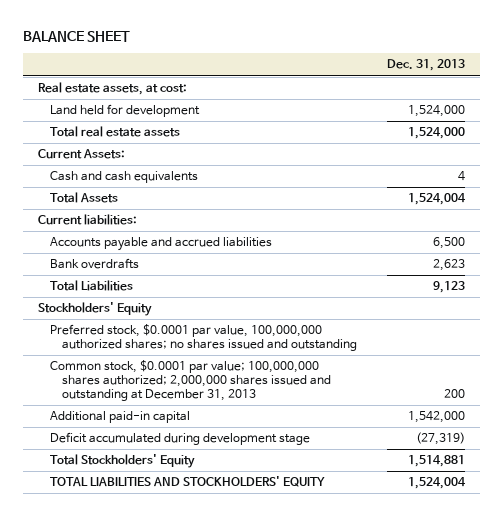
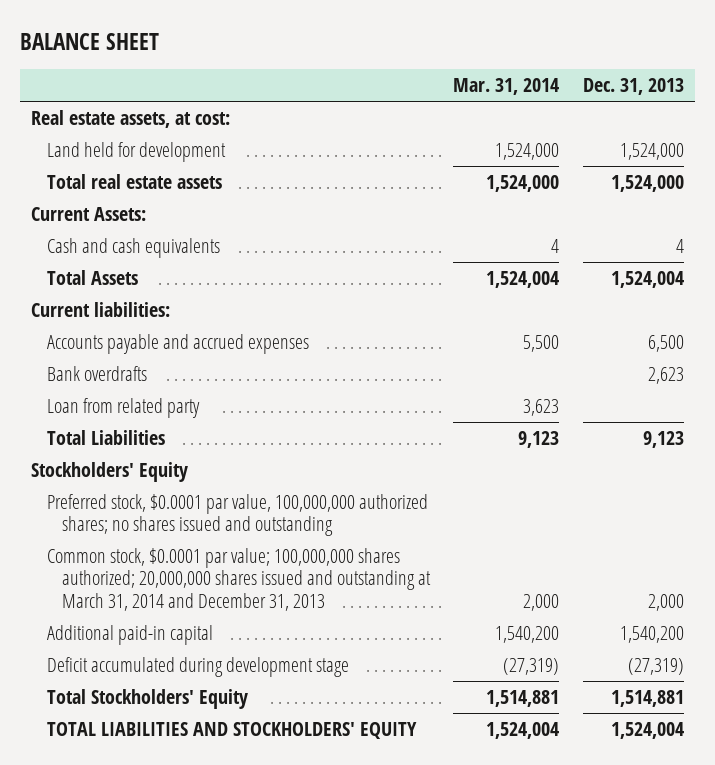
none -> [453,78,560,96] Mar. 31, 2014
[50,237,273,252] Accounts payable and accrued liabilities -> [46,333,309,354] Accounts payable and accrued expenses
none -> [46,397,200,418] Loan from related party
[50,360,332,401] Common stock, $0.0001 par value; 100,000,000 shares authorized; 2,000,000 shares issued and outstanding at December 31, 2013 -> [46,547,432,611] Common stock, $0.0001 par value; 100,000,000 shares authorized; 20,000,000 shares issued and outstanding at March 31, 2014 and December 31, 2013
[443,388,465,398] 200 -> [647,593,684,611] 2,000
[407,411,465,424] 1,542,000 -> [619,625,684,643] 1,540,200

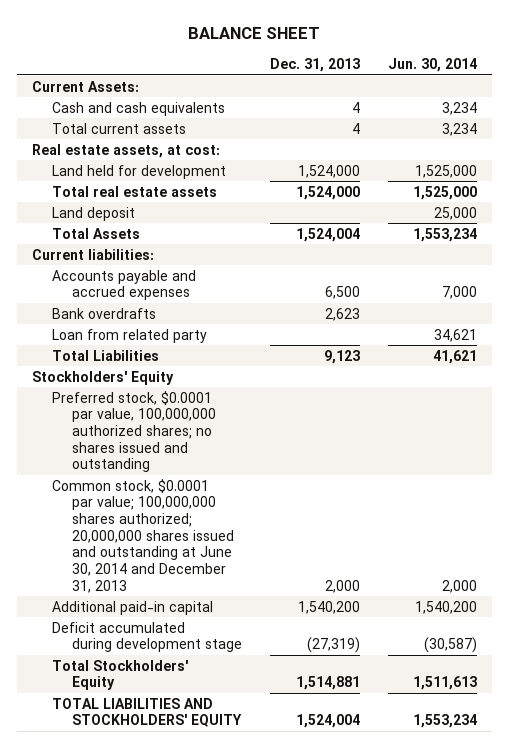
[453,78,560,96] Mar. 31, 2014 -> none
none -> [388,58,478,73] Jun. 30, 2014
[31,206,147,221] Current Assets: -> [31,80,139,92] Current Assets:
[46,237,220,258] Cash and cash equivalents -> [51,101,225,116] Cash and cash equivalents
none -> [51,122,186,134] Total current assets
none -> [51,206,135,221] Land deposit
[46,547,432,611] Common stock, $0.0001 par value; 100,000,000 shares authorized; 20,000,000 shares issued and outstanding at March 31, 2014 and December 31, 2013 -> [51,478,235,593] Common stock, $0.0001 par value; 100,000,000 shares authorized; 20,000,000 shares issued and outstanding at June 30, 2014 and December 31, 2013

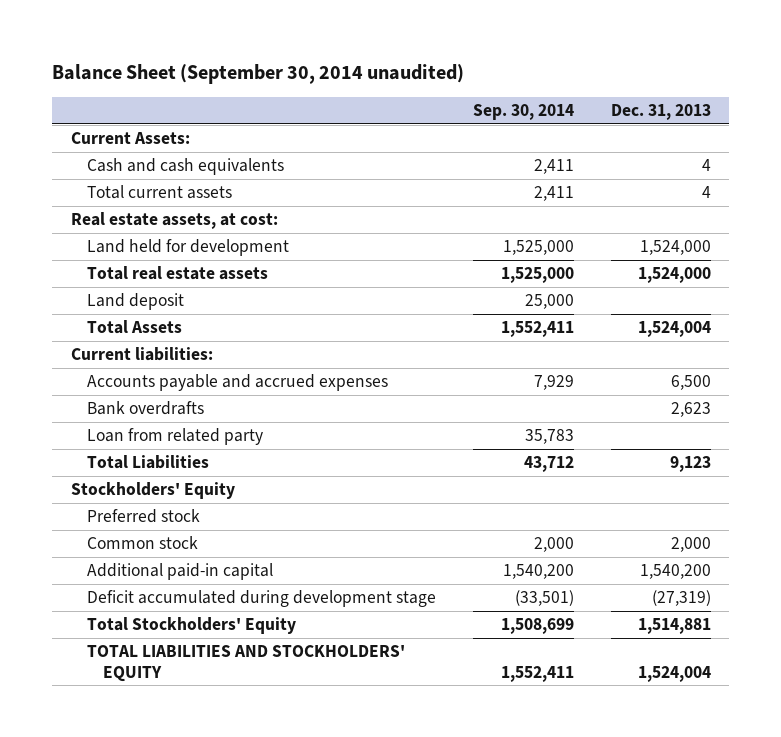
[188,27,321,40] BALANCE SHEET -> [52,64,465,85] Balance Sheet (September 30, 2014 unaudited)
[388,58,478,73] Jun. 30, 2014 -> none
none -> [472,104,574,121] Sep. 30, 2014
[51,390,217,473] Preferred stock, $0.0001 par value, 100,000,000 authorized shares; no shares issued and outstanding -> [86,509,200,524] Preferred stock
[51,478,235,593] Common stock, $0.0001 par value; 100,000,000 shares authorized; 20,000,000 shares issued and outstanding at June 30, 2014 and December 31, 2013 -> [86,536,198,550] Common stock

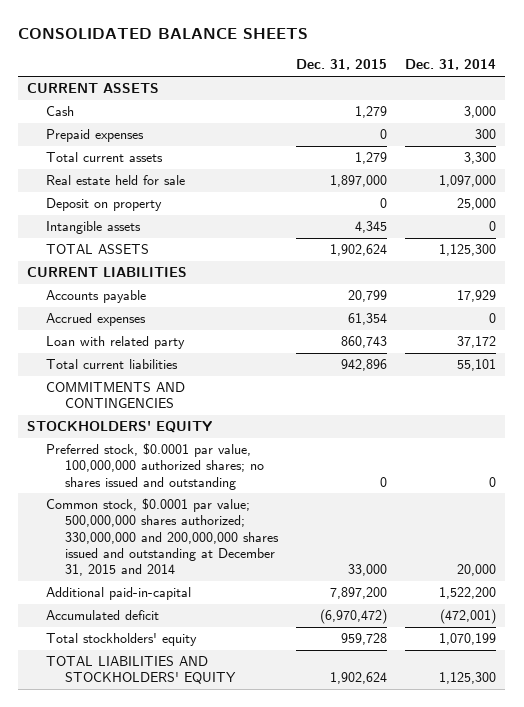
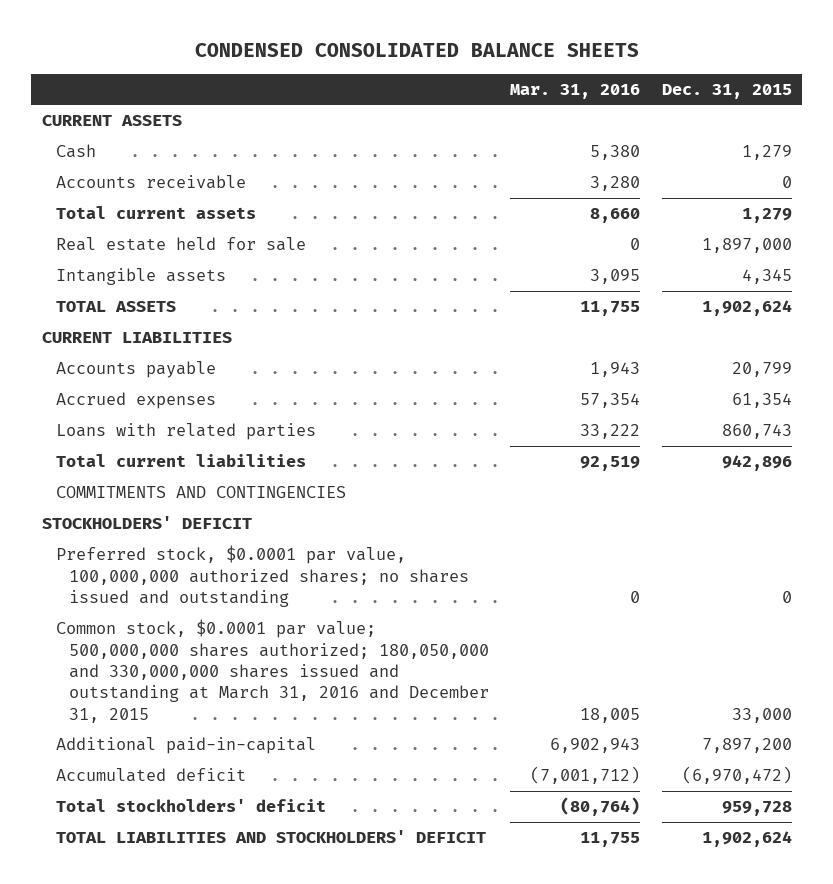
[18,28,309,40] CONSOLIDATED BALANCE SHEETS -> [194,42,639,57] CONDENSED CONSOLIDATED BALANCE SHEETS
[405,59,497,71] Dec. 31, 2014 -> none
none -> [510,83,641,99] Mar. 31, 2016
[46,129,145,143] Prepaid expenses -> none
none -> [55,175,246,190] Accounts receivable
[46,198,163,212] Deposit on property -> none
[46,336,186,350] Loan with related party -> [55,423,316,441] Loans with related parties
[27,421,213,434] STOCKHOLDERS' EQUITY -> none
none -> [41,516,252,530] STOCKHOLDERS' DEFICIT
[46,498,280,576] Common stock, $0.0001 par value; 500,000,000 shares authorized; 330,000,000 and 200,000,000 shares issued and outstanding at December 31, 2015 and 2014 -> [55,619,490,723] Common stock, $0.0001 par value; 500,000,000 shares authorized; 180,050,000 and 330,000,000 shares issued and outstanding at March 31, 2016 and December 31, 2015
[46,633,198,647] Total stockholders' equity -> [55,799,326,813] Total stockholders' deficit
[46,656,237,685] TOTAL LIABILITIES AND STOCKHOLDERS' EQUITY -> [55,830,486,844] TOTAL LIABILITIES AND STOCKHOLDERS' DEFICIT

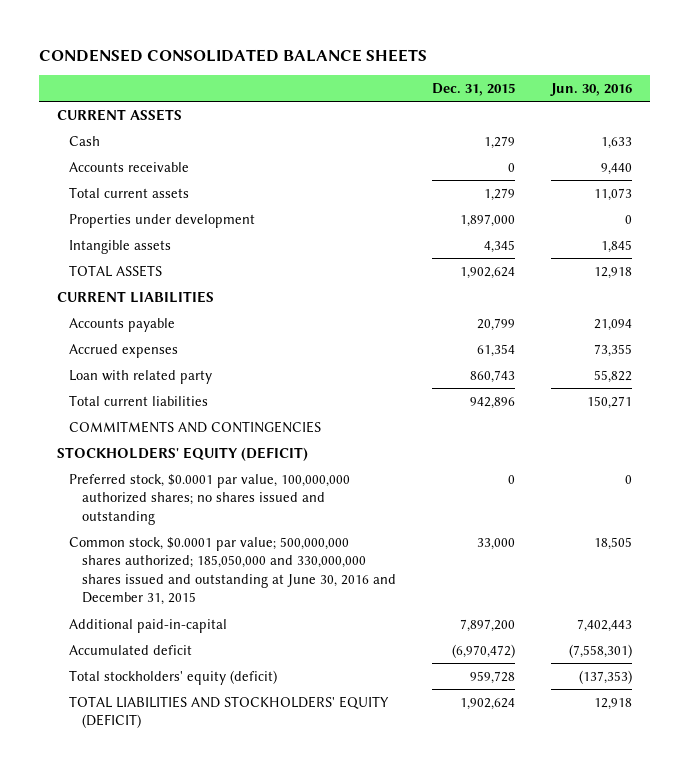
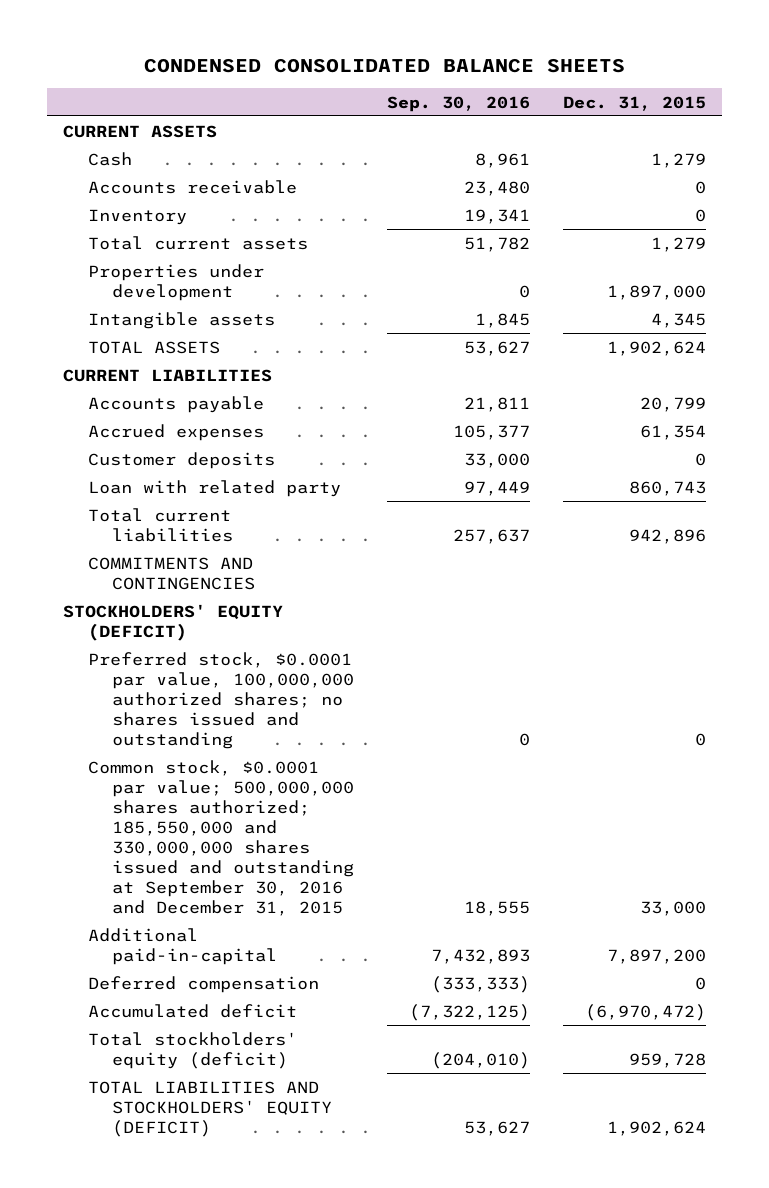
[549,82,632,96] Jun. 30, 2016 -> none
none -> [387,95,531,112] Sep. 30, 2016
none -> [87,208,187,225] Inventory
none -> [87,451,275,469] Customer deposits
[69,536,397,606] Common stock, $0.0001 par value; 500,000,000 shares authorized; 185,050,000 and 330,000,000 shares issued and outstanding at June 30, 2016 and December 31, 2015 -> [87,759,355,916] Common stock, $0.0001 par value; 500,000,000 shares authorized; 185,550,000 and 330,000,000 shares issued and outstanding at September 30, 2016 and December 31, 2015
none -> [87,975,319,993] Deferred compensation

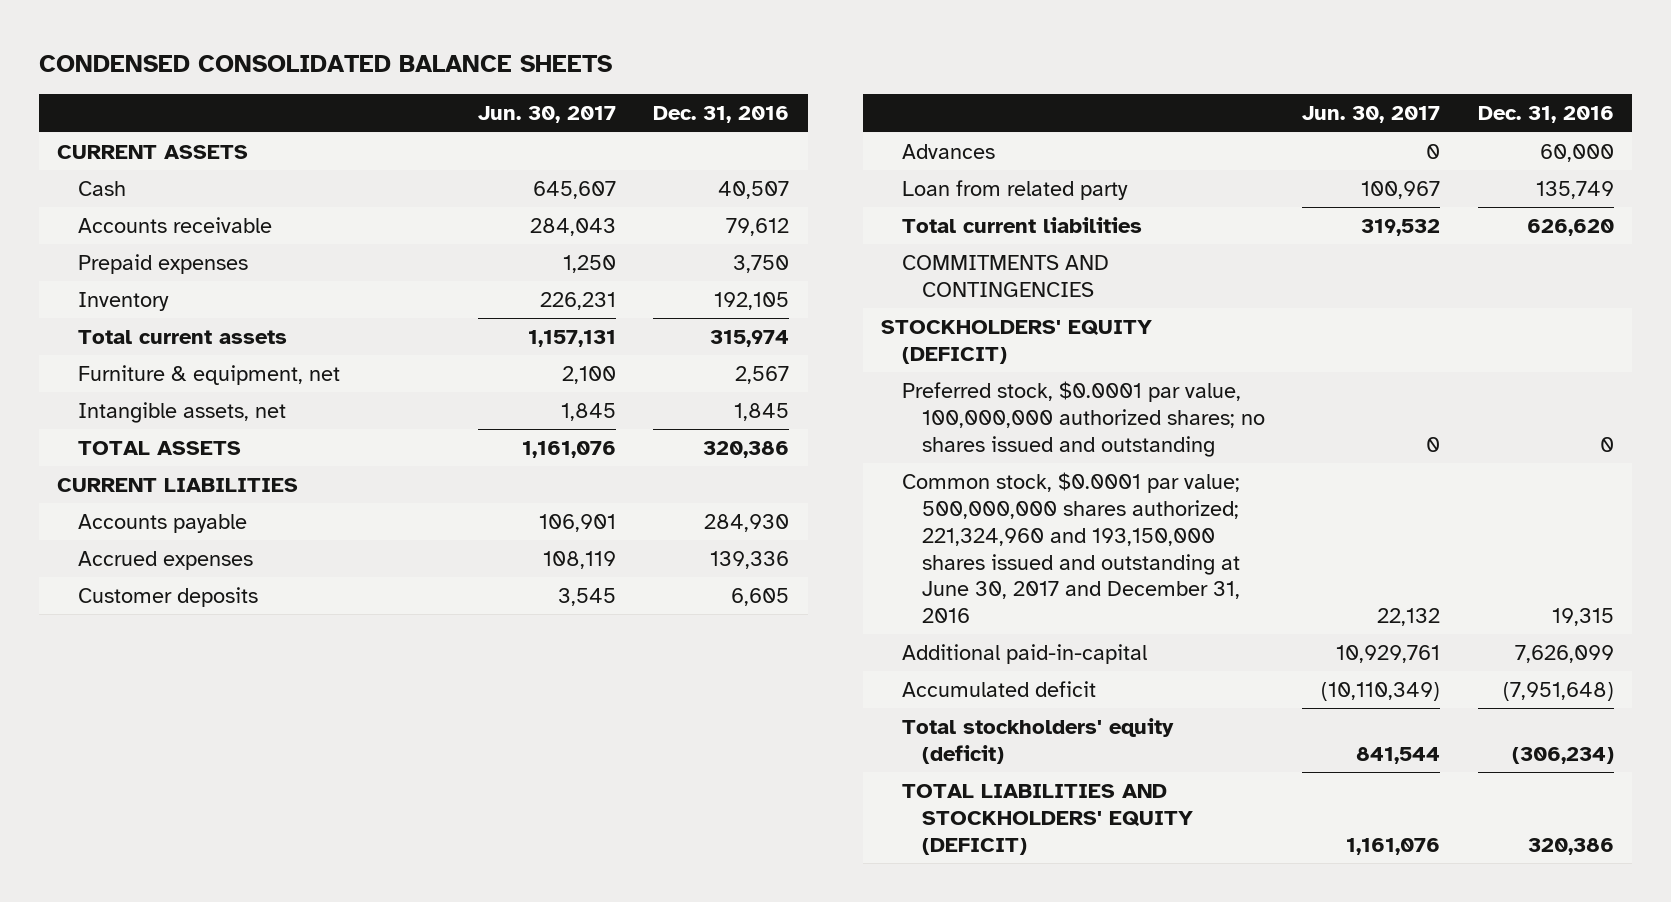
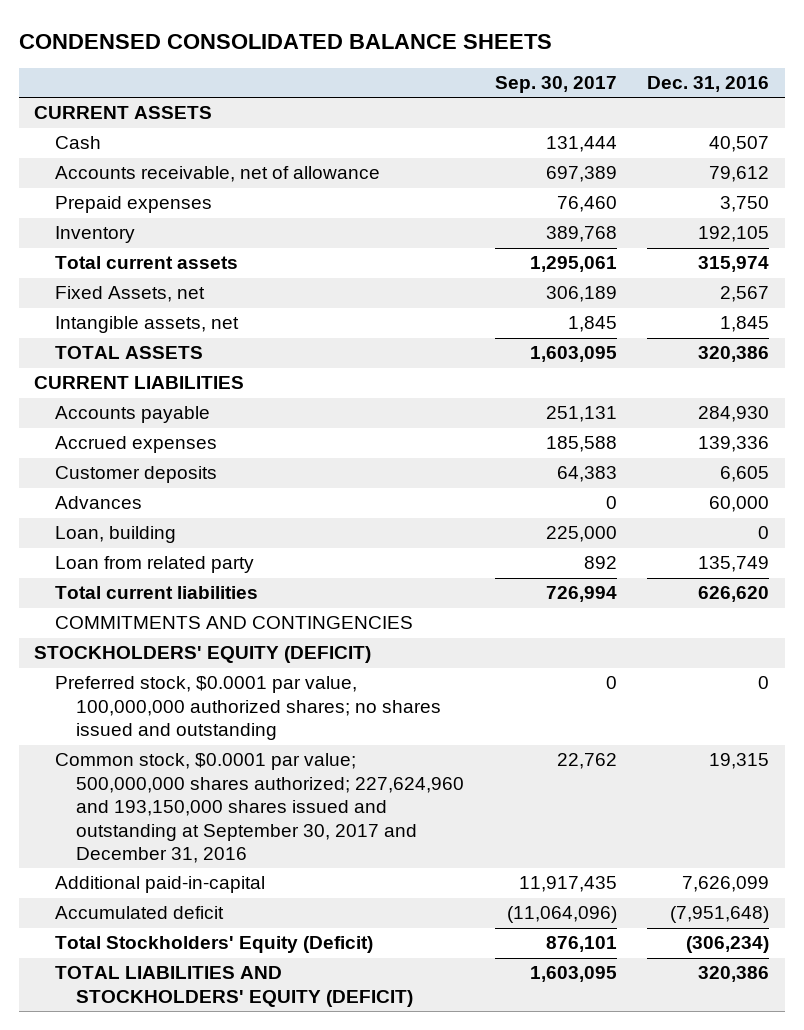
[478,106,617,124] Jun. 30, 2017 -> none
none -> [494,76,617,94] Sep. 30, 2017
[77,217,272,234] Accounts receivable -> [55,166,381,183] Accounts receivable, net of allowance
[77,365,340,386] Furniture & equipment, net -> [55,286,206,303] Fixed Assets, net
none -> [55,526,177,544] Loan, building
[901,472,1240,624] Common stock, $0.0001 par value; 500,000,000 shares authorized; 221,324,960 and 193,150,000 shares issued and outstanding at June 30, 2017 and December 31, 2016 -> [55,753,464,864] Common stock, $0.0001 par value; 500,000,000 shares authorized; 227,624,960 and 193,150,000 shares issued and outstanding at September 30, 2017 and December 31, 2016
[901,718,1174,764] Total stockholders' equity (deficit) -> [55,936,374,954] Total Stockholders' Equity (Deficit)

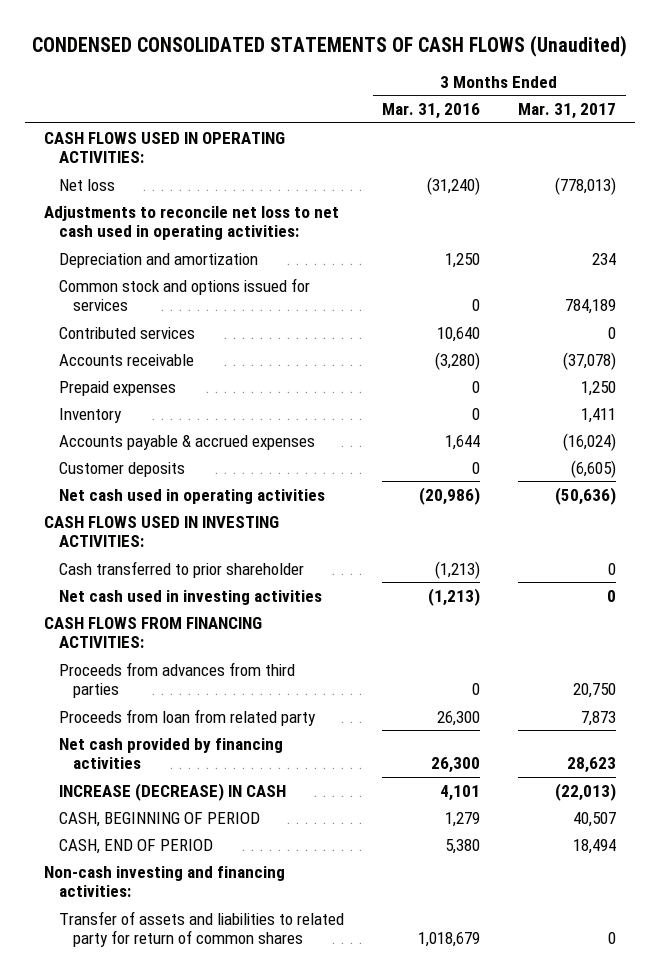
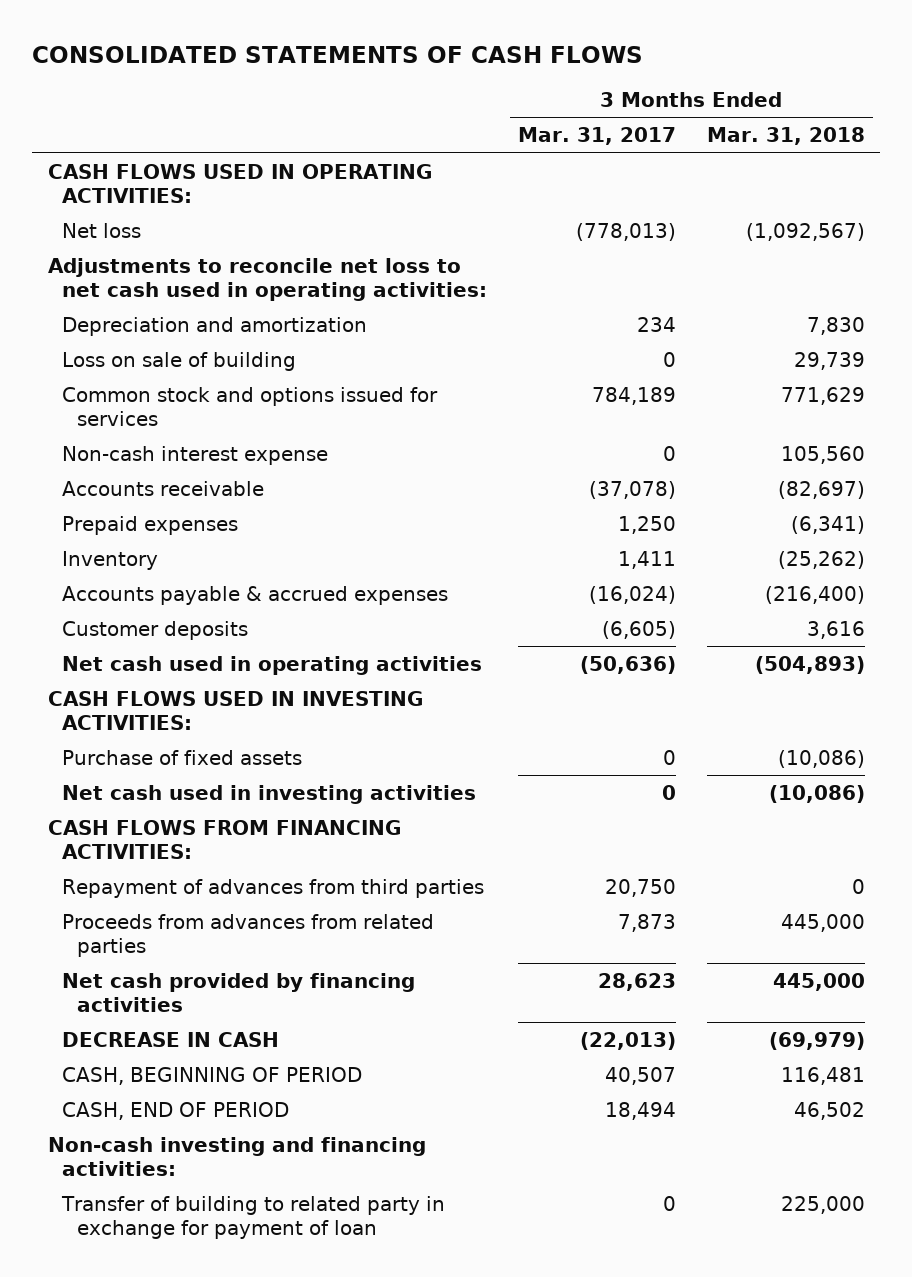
[32,34,628,57] CONDENSED CONSOLIDATED STATEMENTS OF CASH FLOWS (Unaudited) -> [32,45,644,63] CONSOLIDATED STATEMENTS OF CASH FLOWS
[382,102,481,119] Mar. 31, 2016 -> none
none -> [706,127,865,146] Mar. 31, 2018
none -> [62,351,297,371] Loss on sale of building
[58,326,195,339] Contributed services -> none
none -> [62,445,329,465] Non-cash interest expense
[58,560,304,578] Cash transferred to prior shareholder -> none
none -> [62,749,303,765] Purchase of fixed assets
[58,661,295,699] Proceeds from advances from third parties -> [62,878,485,898] Repayment of advances from third parties
[58,708,316,726] Proceeds from loan from related party -> [62,913,435,957] Proceeds from advances from related parties
[58,782,286,801] INCREASE (DECREASE) IN CASH -> [62,1031,280,1047] DECREASE IN CASH
[58,910,344,948] Transfer of assets and liabilities to related party for return of common shares -> none
none -> [61,1195,446,1239] Transfer of building to related party in exchange for payment of loan

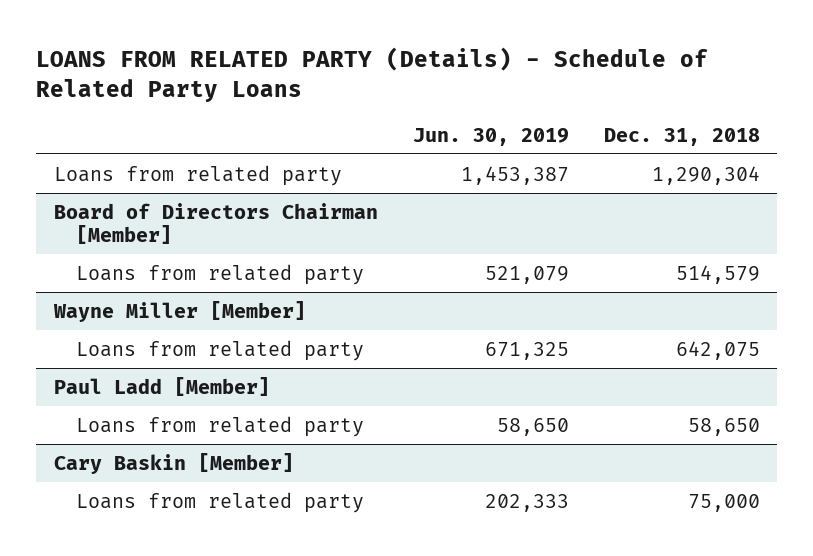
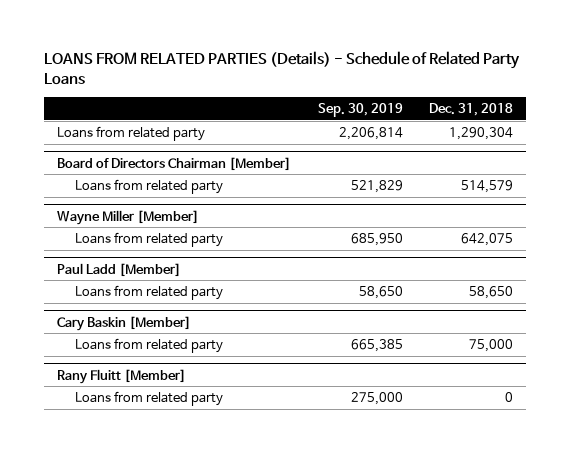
[36,46,709,102] LOANS FROM RELATED PARTY (Details) - Schedule of Related Party Loans -> [43,50,520,86] LOANS FROM RELATED PARTIES (Details) - Schedule of Related Party Loans
[412,127,569,146] Jun. 30, 2019 -> none
none -> [317,103,403,118] Sep. 30, 2019
none -> [57,368,187,384] Rany Fluitt [Member]
none -> [74,391,223,407] Loans from related party

